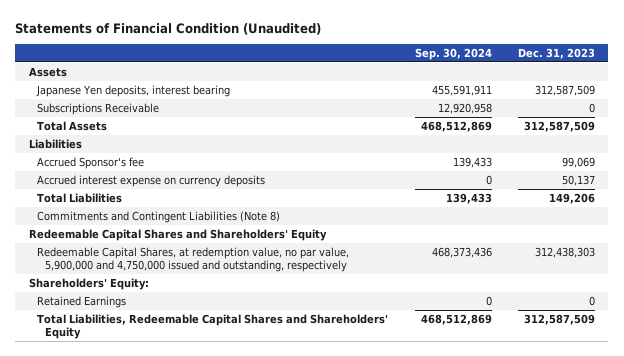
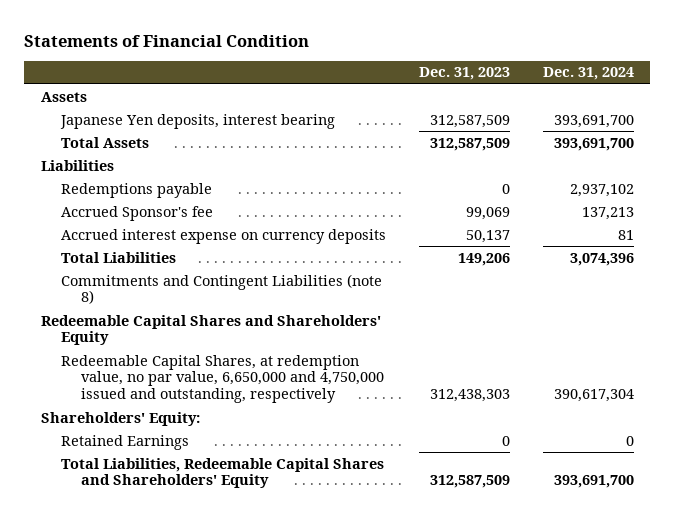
[15,22,322,35] Statements of Financial Condition (Unaudited) -> [24,34,310,47] Statements of Financial Condition
[414,47,492,60] Sep. 30, 2024 -> none
none -> [542,67,634,81] Dec. 31, 2024
[36,102,159,115] Subscriptions Receivable -> none
none -> [60,182,212,198] Redemptions payable
[36,210,280,223] Commitments and Contingent Liabilities (Note 8) -> [60,273,382,305] Commitments and Contingent Liabilities (note 8)
[36,246,349,273] Redeemable Capital Shares, at redemption value, no par value, 5,900,000 and 4,750,000 issued and outstanding, respectively -> [60,354,384,404] Redeemable Capital Shares, at redemption value, no par value, 6,650,000 and 4,750,000 issued and outstanding, respectively

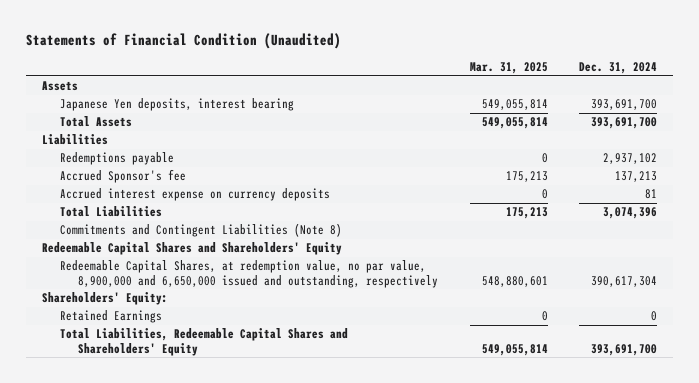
[24,34,310,47] Statements of Financial Condition -> [26,33,342,50] Statements of Financial Condition (Unaudited)
[418,67,510,81] Dec. 31, 2023 -> none
none -> [469,62,548,75] Mar. 31, 2025
[60,273,382,305] Commitments and Contingent Liabilities (note 8) -> [60,223,343,238] Commitments and Contingent Liabilities (Note 8)
[60,354,384,404] Redeemable Capital Shares, at redemption value, no par value, 6,650,000 and 4,750,000 issued and outstanding, respectively -> [60,260,439,288] Redeemable Capital Shares, at redemption value, no par value, 8,900,000 and 6,650,000 issued and outstanding, respectively

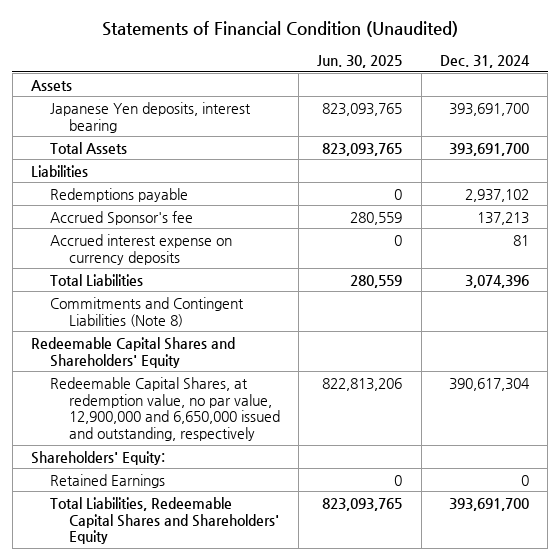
[469,62,548,75] Mar. 31, 2025 -> none
none -> [317,54,403,68] Jun. 30, 2025
[60,260,439,288] Redeemable Capital Shares, at redemption value, no par value, 8,900,000 and 6,650,000 issued and outstanding, respectively -> [49,376,280,442] Redeemable Capital Shares, at redemption value, no par value, 12,900,000 and 6,650,000 issued and outstanding, respectively

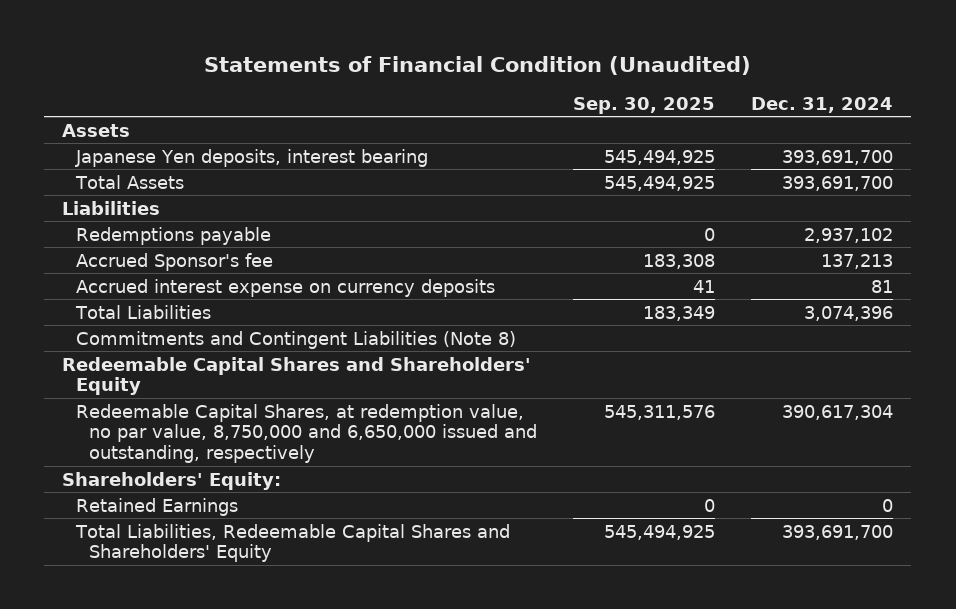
[317,54,403,68] Jun. 30, 2025 -> none
none -> [573,96,716,114] Sep. 30, 2025
[49,376,280,442] Redeemable Capital Shares, at redemption value, no par value, 12,900,000 and 6,650,000 issued and outstanding, respectively -> [75,403,538,464] Redeemable Capital Shares, at redemption value, no par value, 8,750,000 and 6,650,000 issued and outstanding, respectively

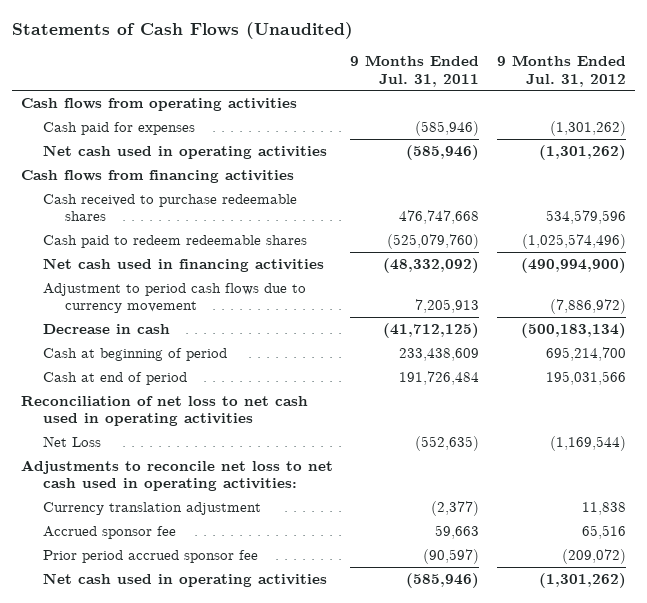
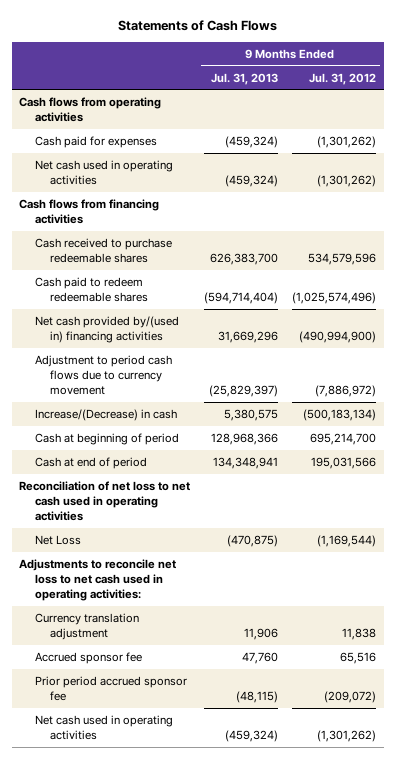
[11,21,353,39] Statements of Cash Flows (Unaudited) -> [117,20,277,32] Statements of Cash Flows
[350,55,480,87] 9 Months Ended Jul. 31, 2011 -> none
none -> [211,72,279,85] Jul. 31, 2013
[43,257,325,272] Net cash used in financing activities -> [34,316,179,343] Net cash provided by/(used in) financing activities
[43,323,171,334] Decrease in cash -> [34,409,177,422] Increase/(Decrease) in cash

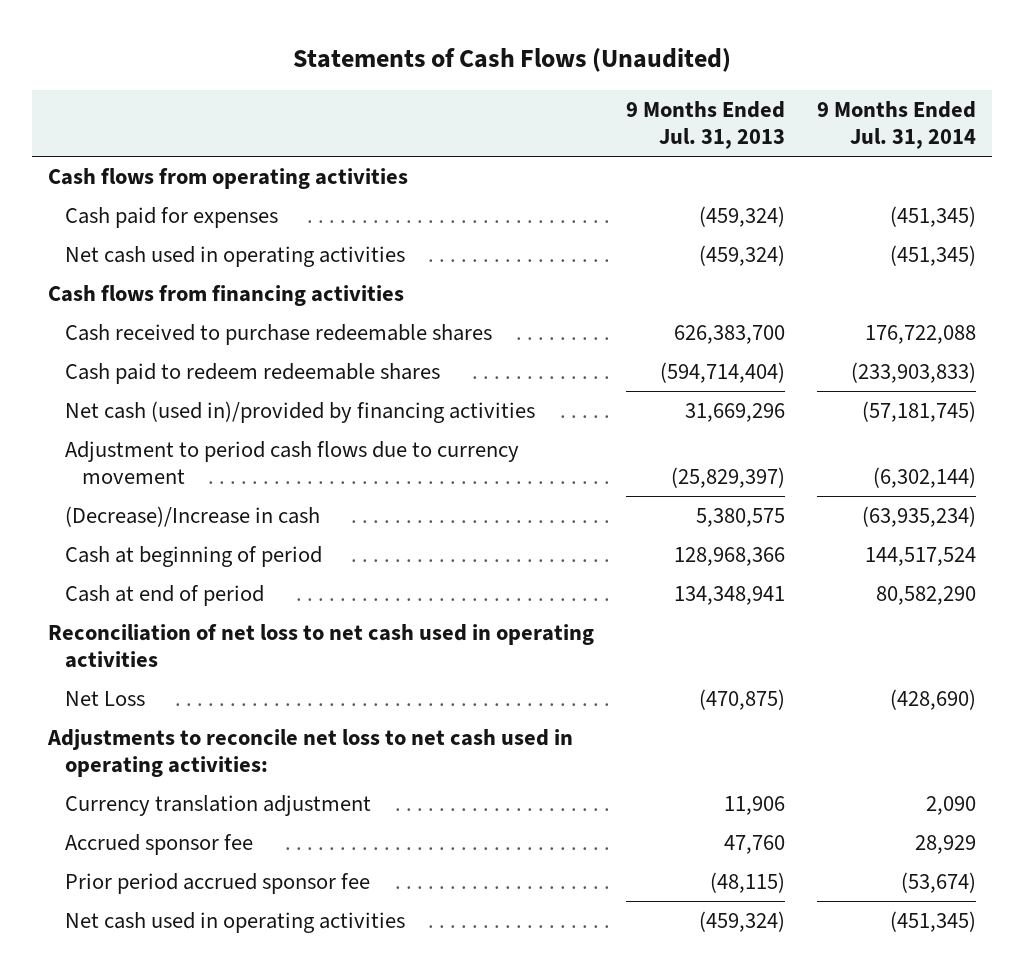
[117,20,277,32] Statements of Cash Flows -> [292,48,731,73] Statements of Cash Flows (Unaudited)
[309,72,377,85] Jul. 31, 2012 -> none
none -> [816,100,976,149] 9 Months Ended Jul. 31, 2014
[34,316,179,343] Net cash provided by/(used in) financing activities -> [64,401,535,424] Net cash (used in)/provided by financing activities
[34,409,177,422] Increase/(Decrease) in cash -> [64,506,320,528] (Decrease)/Increase in cash

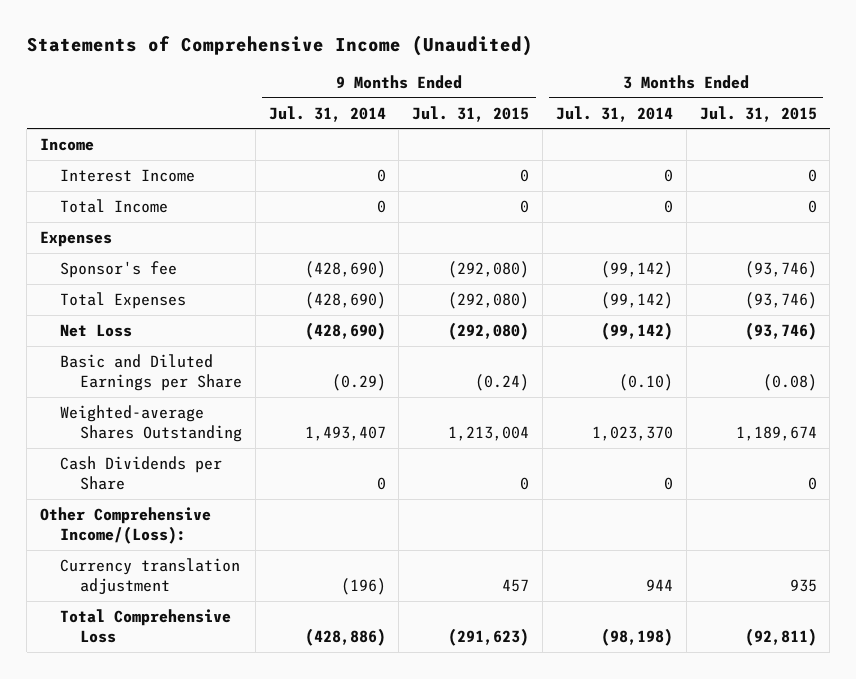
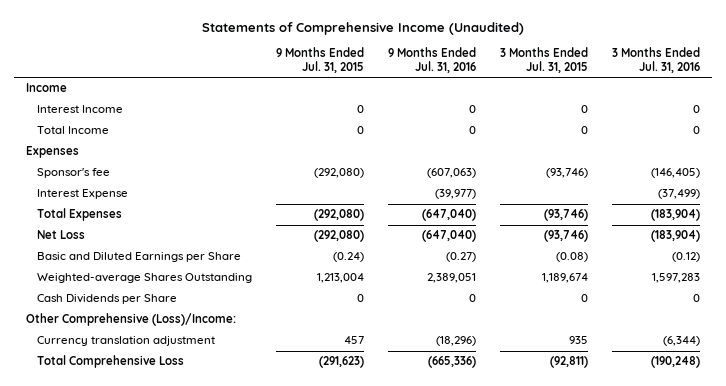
[268,105,386,122] Jul. 31, 2014 -> none
[555,105,673,122] Jul. 31, 2014 -> none
none -> [387,47,476,74] 9 Months Ended Jul. 31, 2016
none -> [611,47,700,74] 3 Months Ended Jul. 31, 2016
none -> [36,189,128,200] Interest Expense
[39,506,211,545] Other Comprehensive Income/(Loss): -> [26,313,237,327] Other Comprehensive (Loss)/Income:

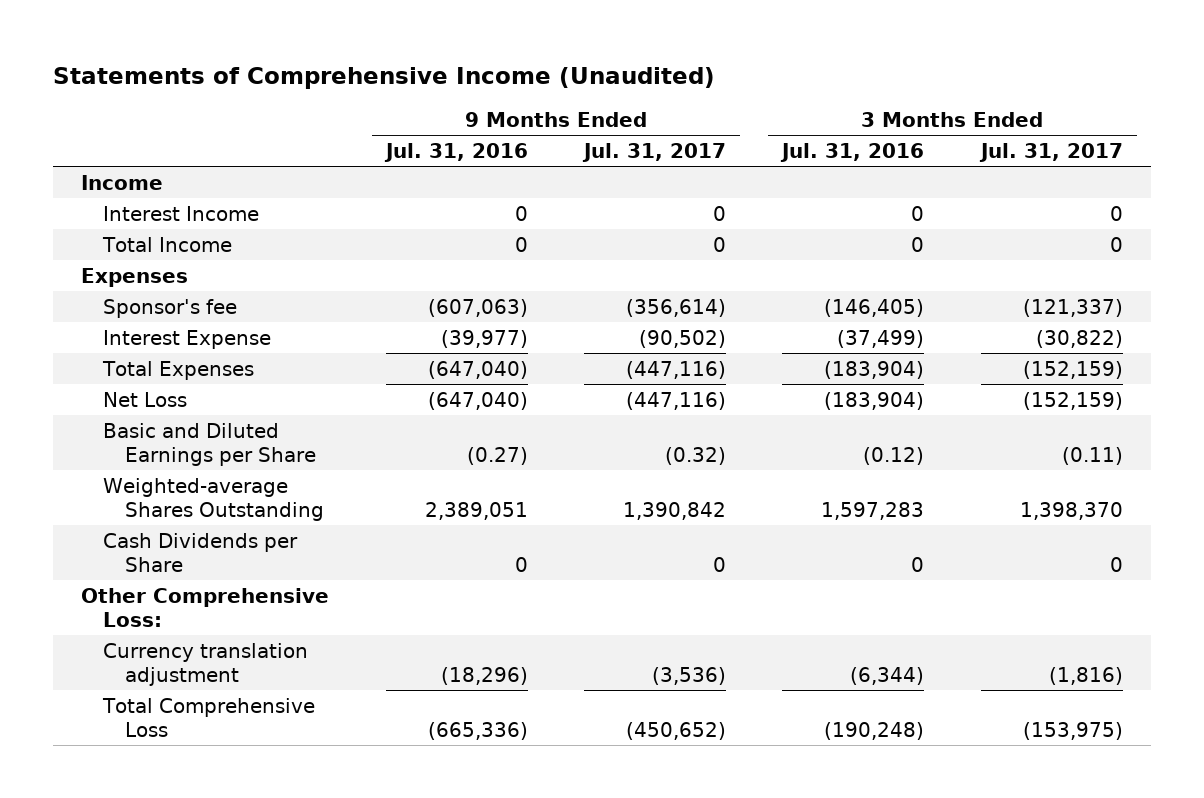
[275,47,364,74] 9 Months Ended Jul. 31, 2015 -> none
[499,47,588,74] 3 Months Ended Jul. 31, 2015 -> none
none -> [581,143,726,163] Jul. 31, 2017
none -> [978,143,1123,163] Jul. 31, 2017
[26,313,237,327] Other Comprehensive (Loss)/Income: -> [81,587,330,627] Other Comprehensive Loss:

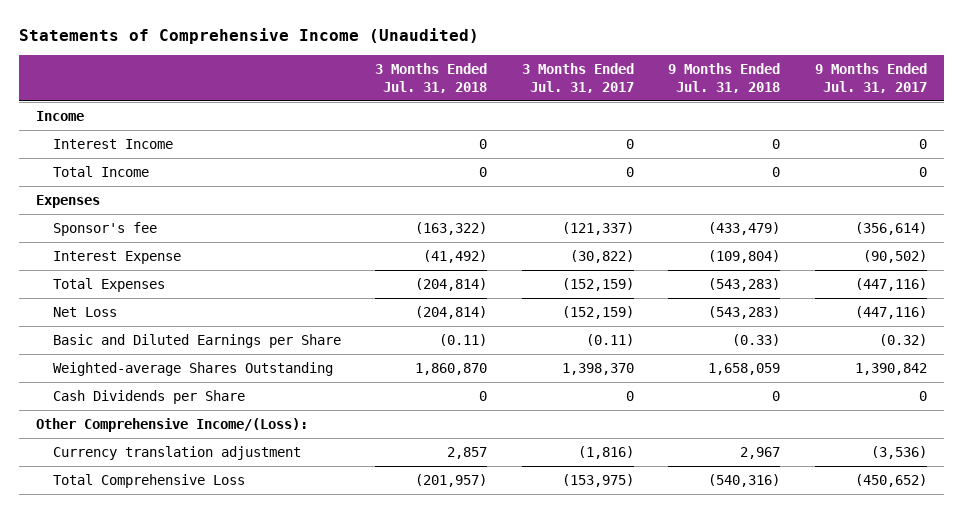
[383,143,528,163] Jul. 31, 2016 -> none
[780,143,925,163] Jul. 31, 2016 -> none
none -> [375,63,488,93] 3 Months Ended Jul. 31, 2018
none -> [668,63,781,93] 9 Months Ended Jul. 31, 2018
[81,587,330,627] Other Comprehensive Loss: -> [36,418,309,433] Other Comprehensive Income/(Loss):

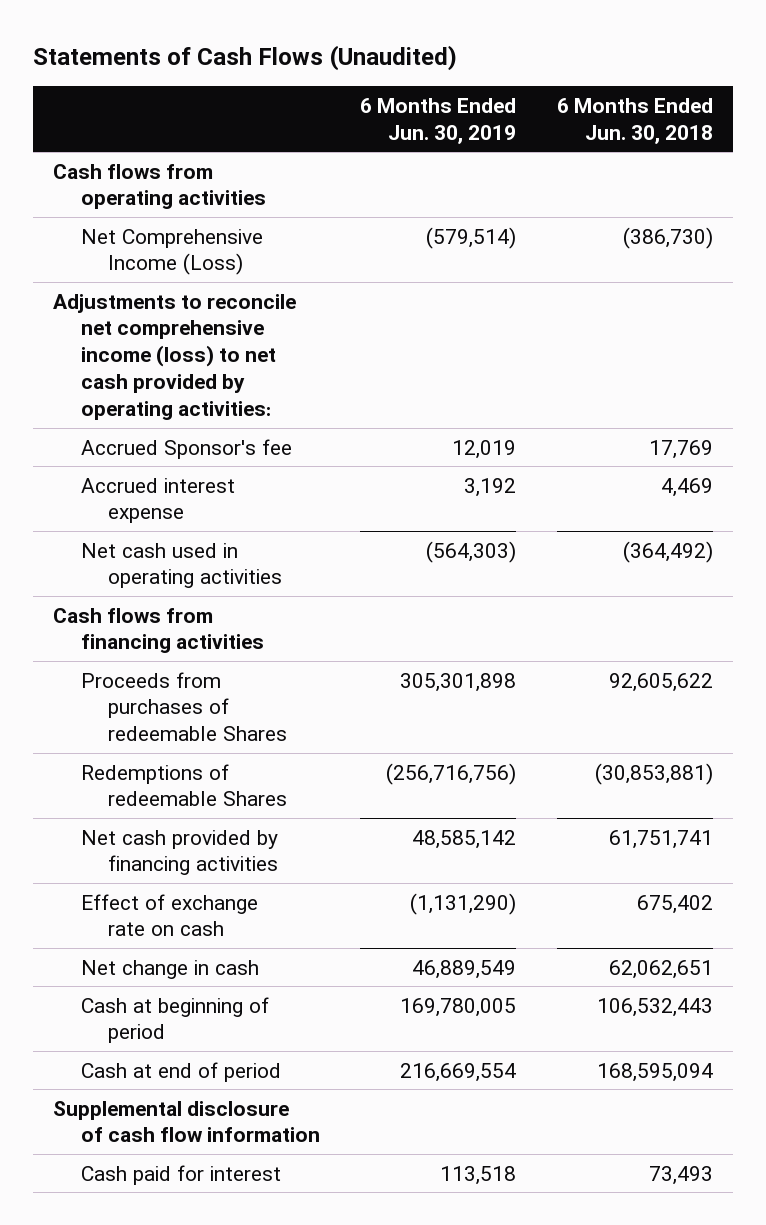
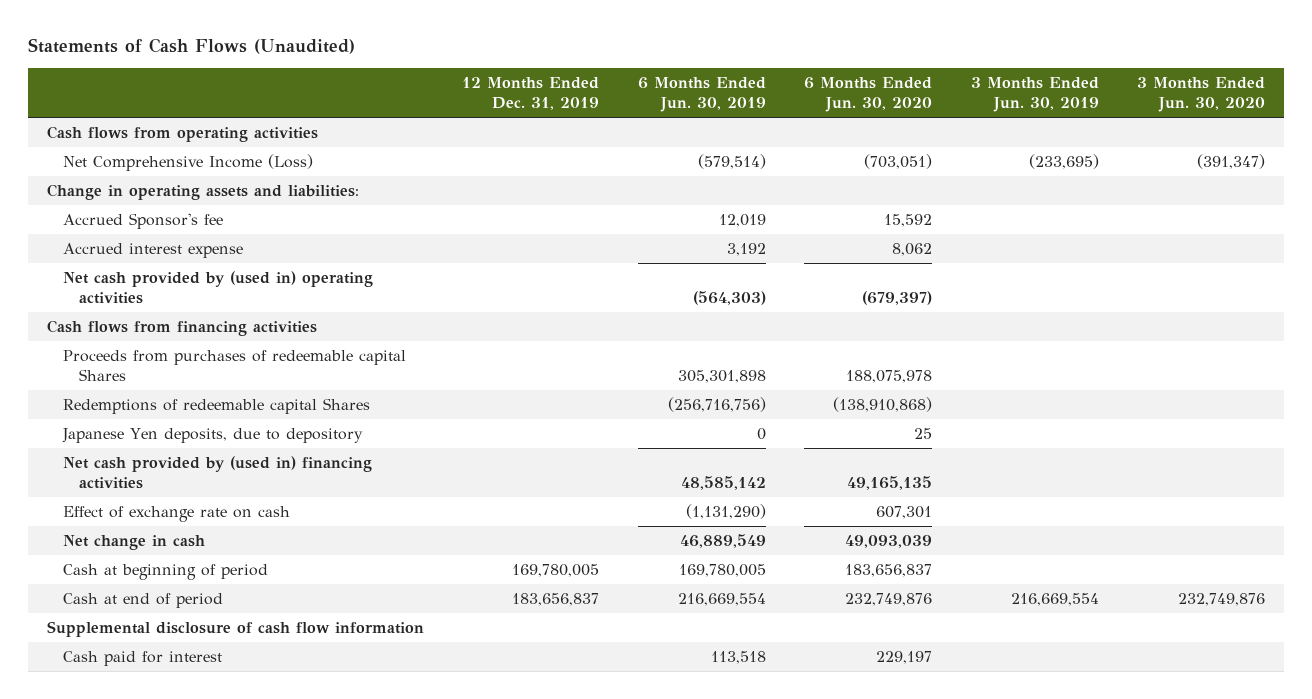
[556,97,713,144] 6 Months Ended Jun. 30, 2018 -> none
none -> [462,76,600,111] 12 Months Ended Dec. 31, 2019
none -> [804,76,933,113] 6 Months Ended Jun. 30, 2020
none -> [970,76,1099,113] 3 Months Ended Jun. 30, 2019
none -> [1136,76,1265,113] 3 Months Ended Jun. 30, 2020
[53,293,297,420] Adjustments to reconcile net comprehensive income (loss) to net cash provided by operating activities: -> none
none -> [46,183,359,200] Change in operating assets and liabilities:
[80,542,282,589] Net cash used in operating activities -> [62,270,373,305] Net cash provided by (used in) operating activities
[80,671,287,742] Proceeds from purchases of redeemable Shares -> [62,349,406,382] Proceeds from purchases of redeemable capital Shares
[80,763,287,807] Redemptions of redeemable Shares -> [62,397,370,414] Redemptions of redeemable capital Shares
none -> [61,427,363,443] Japanese Yen deposits, due to depository
[80,829,278,876] Net cash provided by financing activities -> [62,455,372,490] Net cash provided by (used in) financing activities

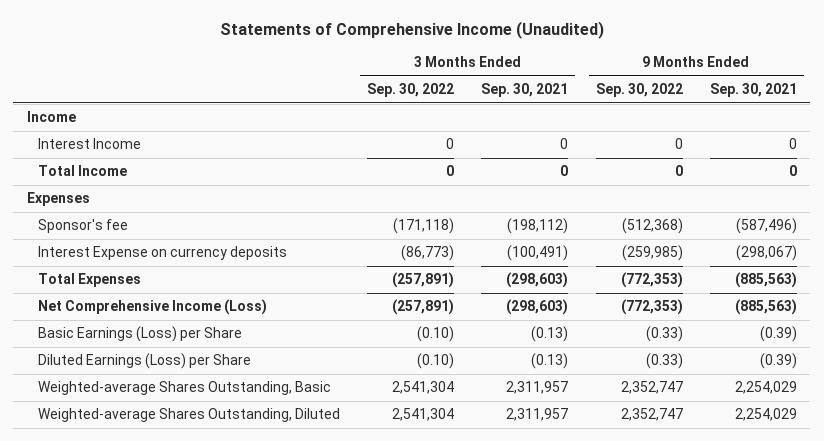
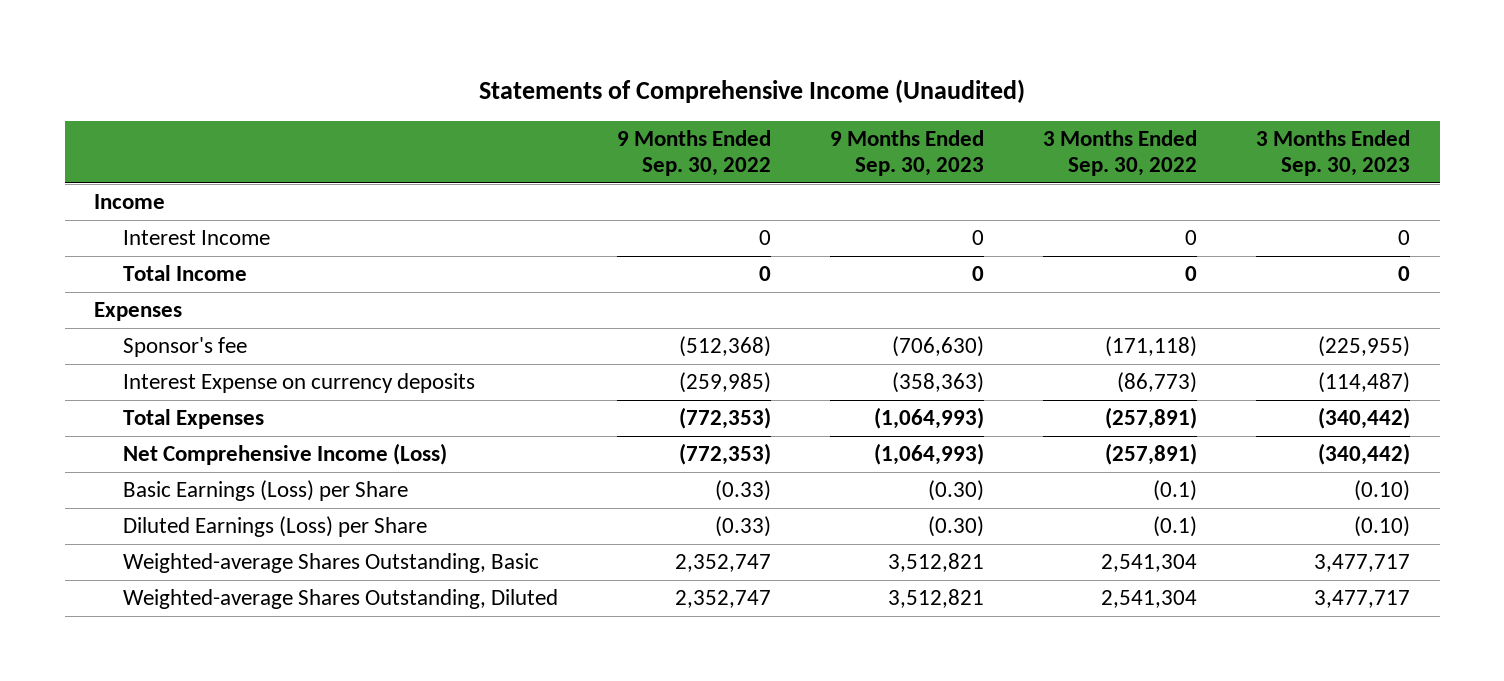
[481,83,569,98] Sep. 30, 2021 -> none
[709,83,797,98] Sep. 30, 2021 -> none
none -> [830,130,985,177] 9 Months Ended Sep. 30, 2023
none -> [1256,130,1411,177] 3 Months Ended Sep. 30, 2023
[417,326,455,343] (0.10) -> [1153,479,1198,501] (0.1)
[417,353,455,370] (0.10) -> [1153,515,1198,537] (0.1)

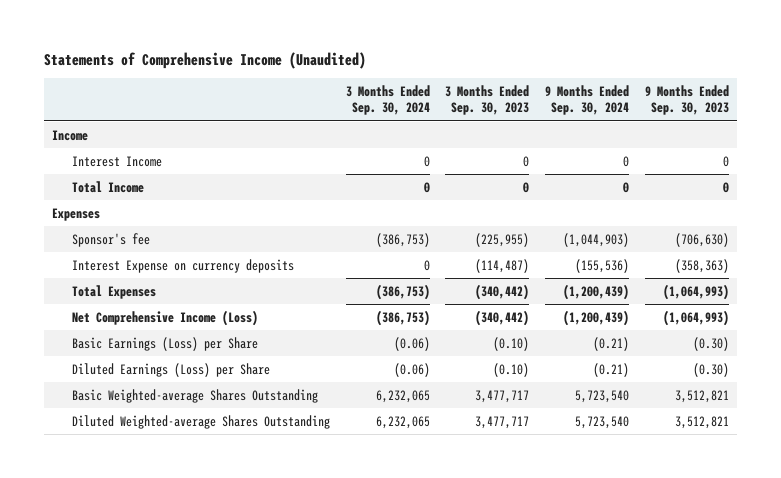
[616,130,771,177] 9 Months Ended Sep. 30, 2022 -> none
[1043,130,1198,177] 3 Months Ended Sep. 30, 2022 -> none
none -> [345,85,430,116] 3 Months Ended Sep. 30, 2024
none -> [545,85,630,116] 9 Months Ended Sep. 30, 2024
[122,552,539,573] Weighted-average Shares Outstanding, Basic -> [71,388,318,403] Basic Weighted-average Shares Outstanding
[122,588,558,609] Weighted-average Shares Outstanding, Diluted -> [71,414,330,429] Diluted Weighted-average Shares Outstanding

